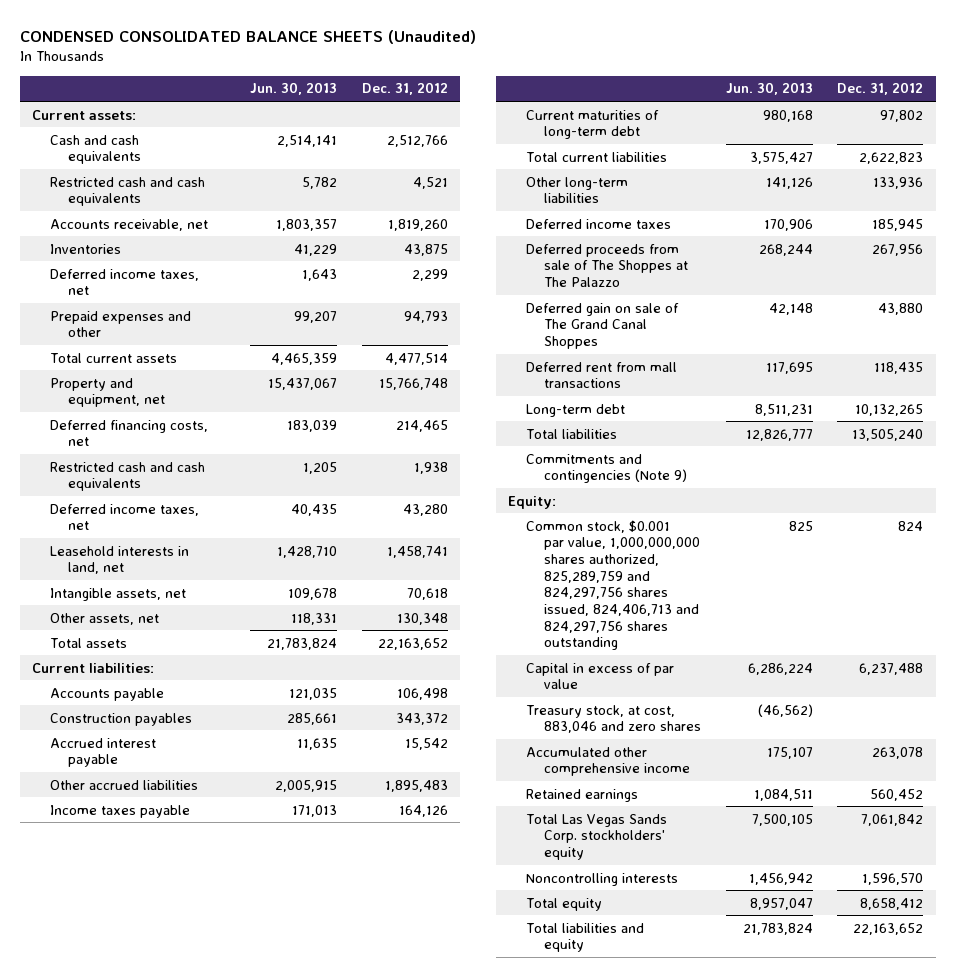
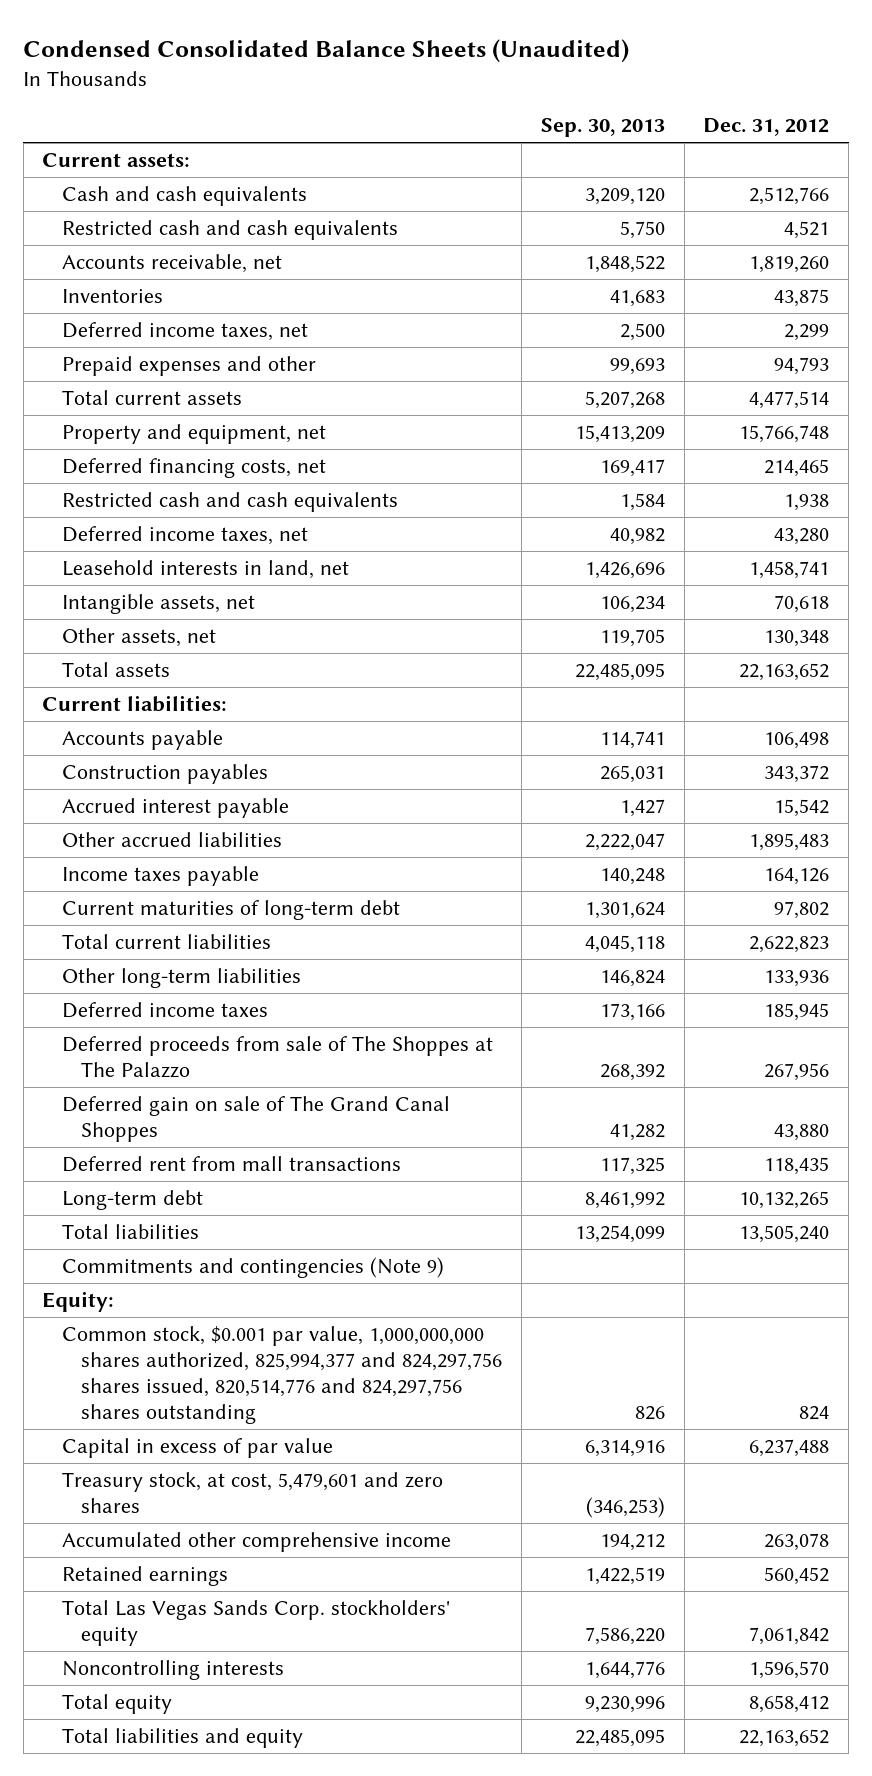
[20,30,477,45] CONDENSED CONSOLIDATED BALANCE SHEETS (Unaudited) -> [23,38,630,63] Condensed Consolidated Balance Sheets (Unaudited)
[249,82,337,96] Jun. 30, 2013 -> none
none -> [540,118,665,138] Sep. 30, 2013
[525,519,700,651] Common stock, $0.001 par value, 1,000,000,000 shares authorized, 825,289,759 and 824,297,756 shares issued, 824,406,713 and 824,297,756 shares outstanding -> [61,1326,503,1424] Common stock, $0.001 par value, 1,000,000,000 shares authorized, 825,994,377 and 824,297,756 shares issued, 820,514,776 and 824,297,756 shares outstanding
[525,704,701,734] Treasury stock, at cost, 883,046 and zero shares -> [61,1472,443,1513] Treasury stock, at cost, 5,479,601 and zero shares

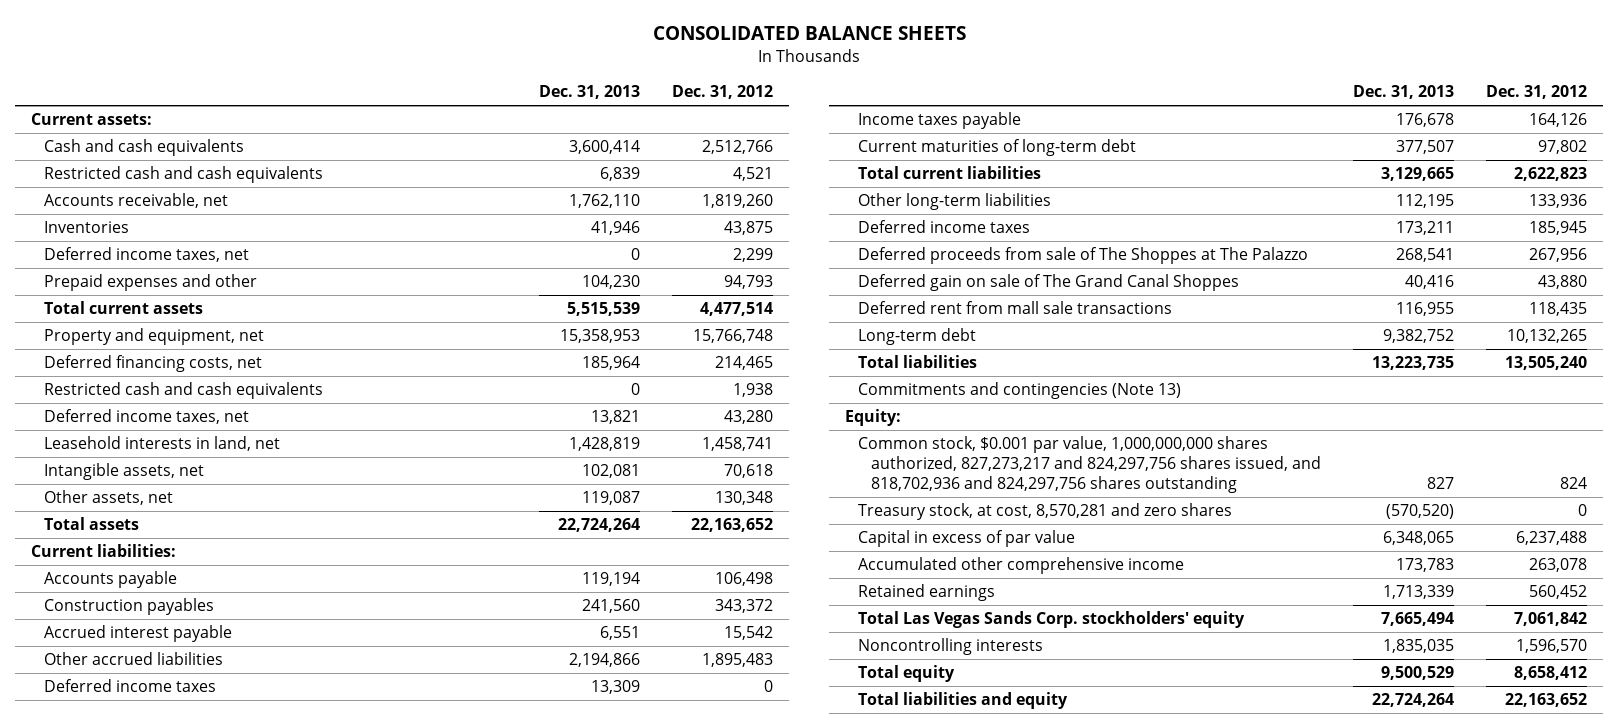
[23,38,630,63] Condensed Consolidated Balance Sheets (Unaudited) -> [653,26,967,41] CONSOLIDATED BALANCE SHEETS
[540,118,665,138] Sep. 30, 2013 -> none
none -> [539,85,641,100] Dec. 31, 2013
none -> [44,679,217,693] Deferred income taxes
[61,1156,401,1173] Deferred rent from mall transactions -> [858,301,1173,315] Deferred rent from mall sale transactions
[61,1257,444,1279] Commitments and contingencies (Note 9) -> [858,382,1182,400] Commitments and contingencies (Note 13)
[61,1326,503,1424] Common stock, $0.001 par value, 1,000,000,000 shares authorized, 825,994,377 and 824,297,756 shares issued, 820,514,776 and 824,297,756 shares outstanding -> [858,436,1322,494] Common stock, $0.001 par value, 1,000,000,000 shares authorized, 827,273,217 and 824,297,756 shares issued, and 818,702,936 and 824,297,756 shares outstanding
none -> [858,503,1233,521] Treasury stock, at cost, 8,570,281 and zero shares
[61,1472,443,1513] Treasury stock, at cost, 5,479,601 and zero shares -> none

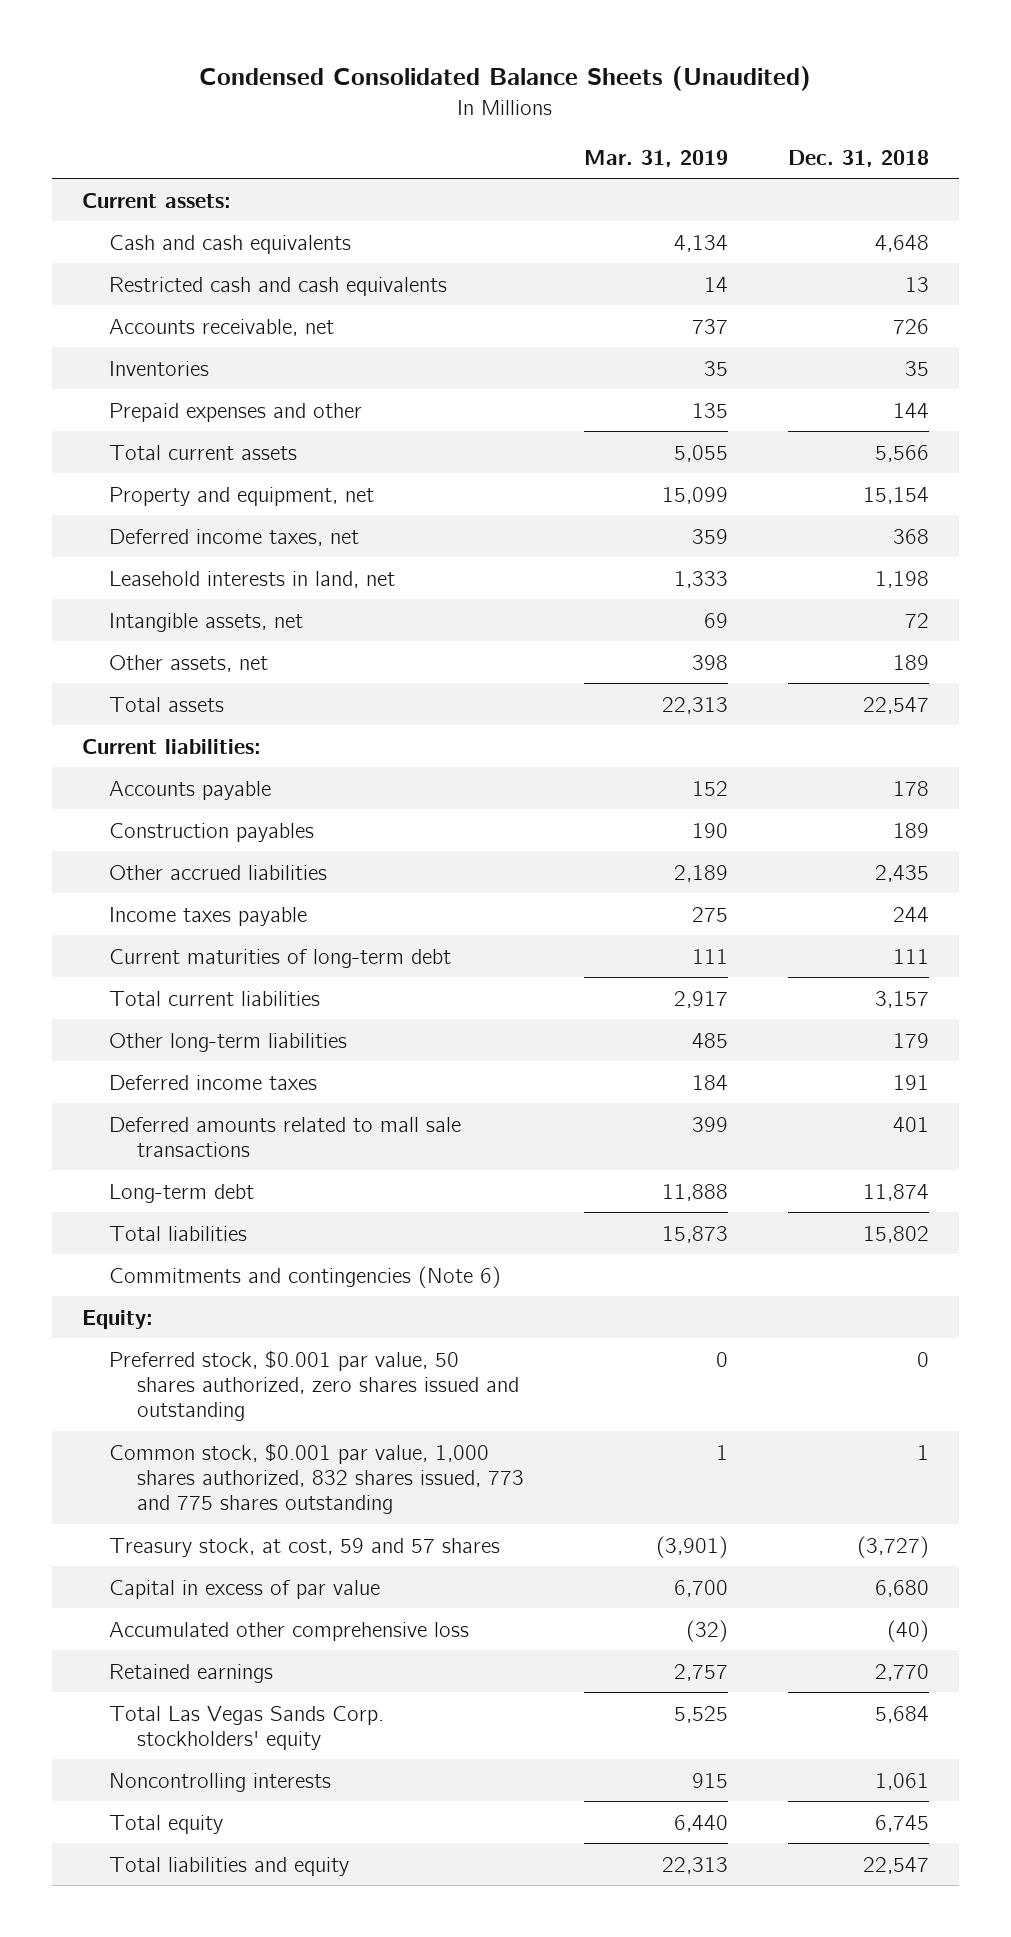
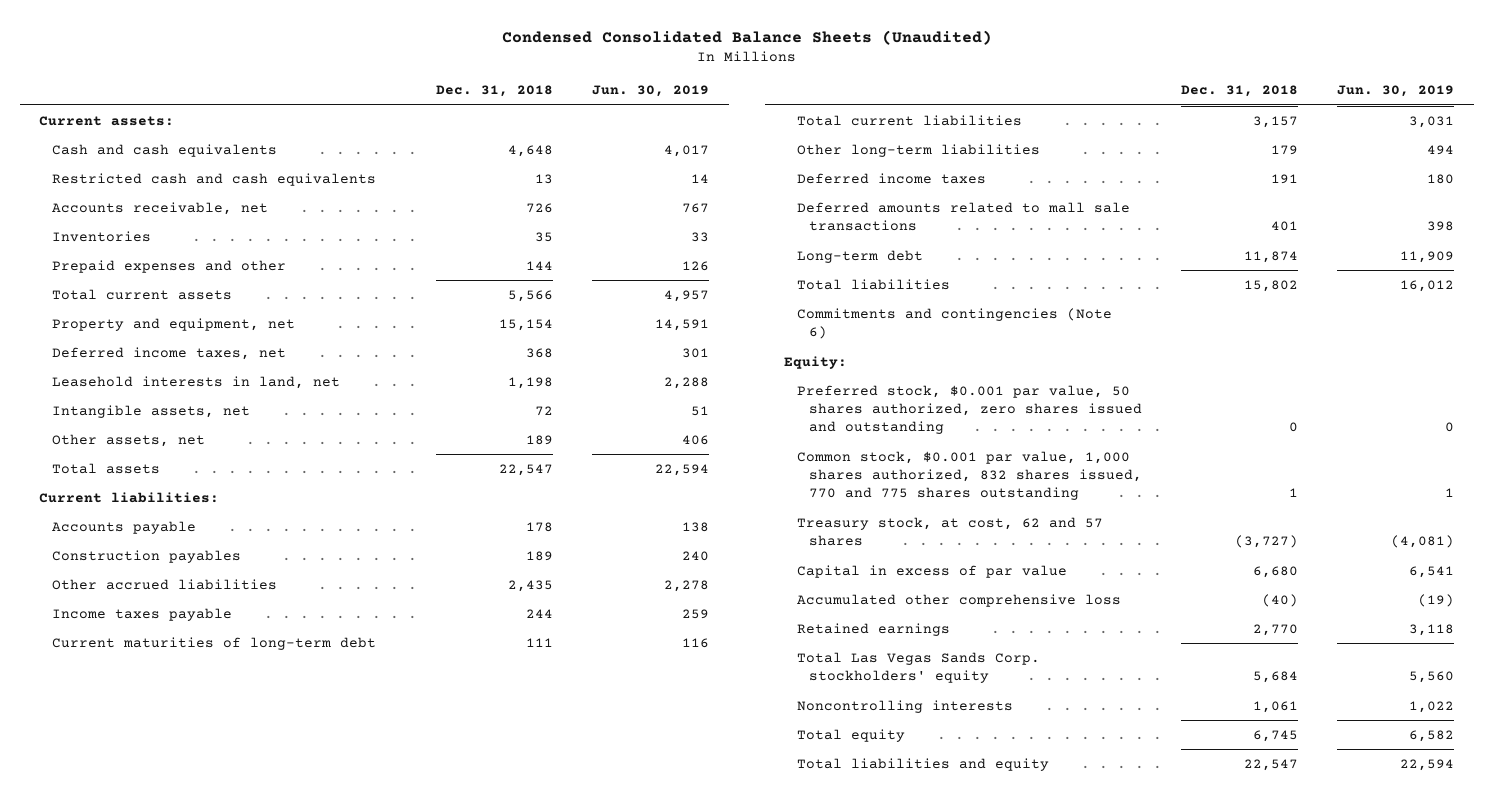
[583,149,728,167] Mar. 31, 2019 -> none
none -> [592,85,710,98] Jun. 30, 2019
[109,1442,524,1515] Common stock, $0.001 par value, 1,000 shares authorized, 832 shares issued, 773 and 775 shares outstanding -> [796,450,1143,501] Common stock, $0.001 par value, 1,000 shares authorized, 832 shares issued, 770 and 775 shares outstanding
[109,1537,501,1557] Treasury stock, at cost, 59 and 57 shares -> [796,516,1103,547] Treasury stock, at cost, 62 and 57 shares

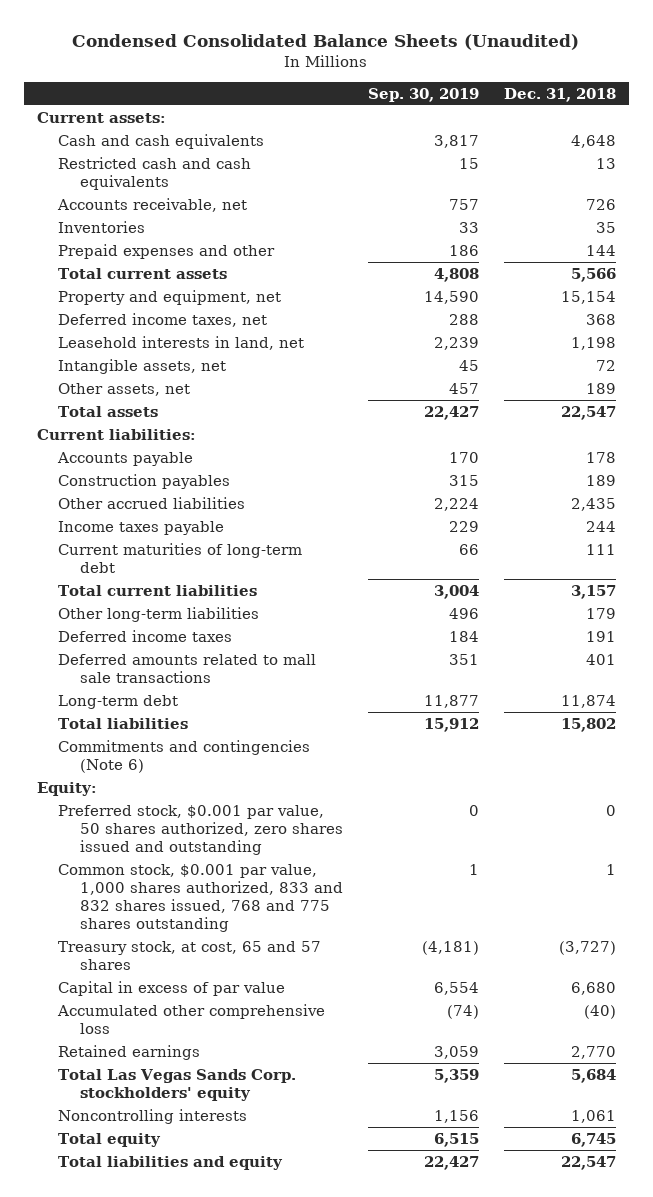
[592,85,710,98] Jun. 30, 2019 -> none
none -> [367,87,479,102] Sep. 30, 2019
[796,450,1143,501] Common stock, $0.001 par value, 1,000 shares authorized, 832 shares issued, 770 and 775 shares outstanding -> [58,863,343,933] Common stock, $0.001 par value, 1,000 shares authorized, 833 and 832 shares issued, 768 and 775 shares outstanding
[796,516,1103,547] Treasury stock, at cost, 62 and 57 shares -> [58,940,322,970] Treasury stock, at cost, 65 and 57 shares

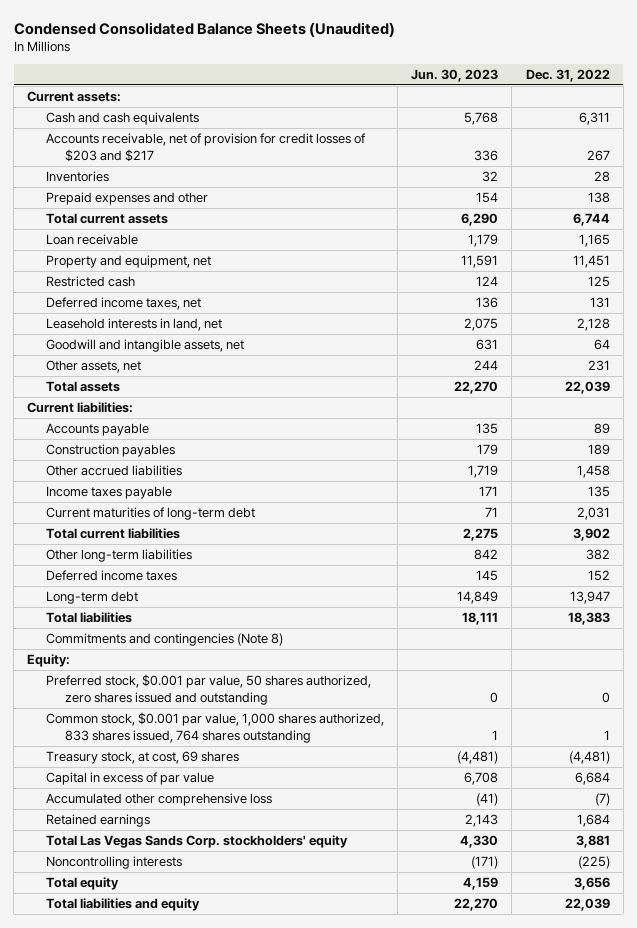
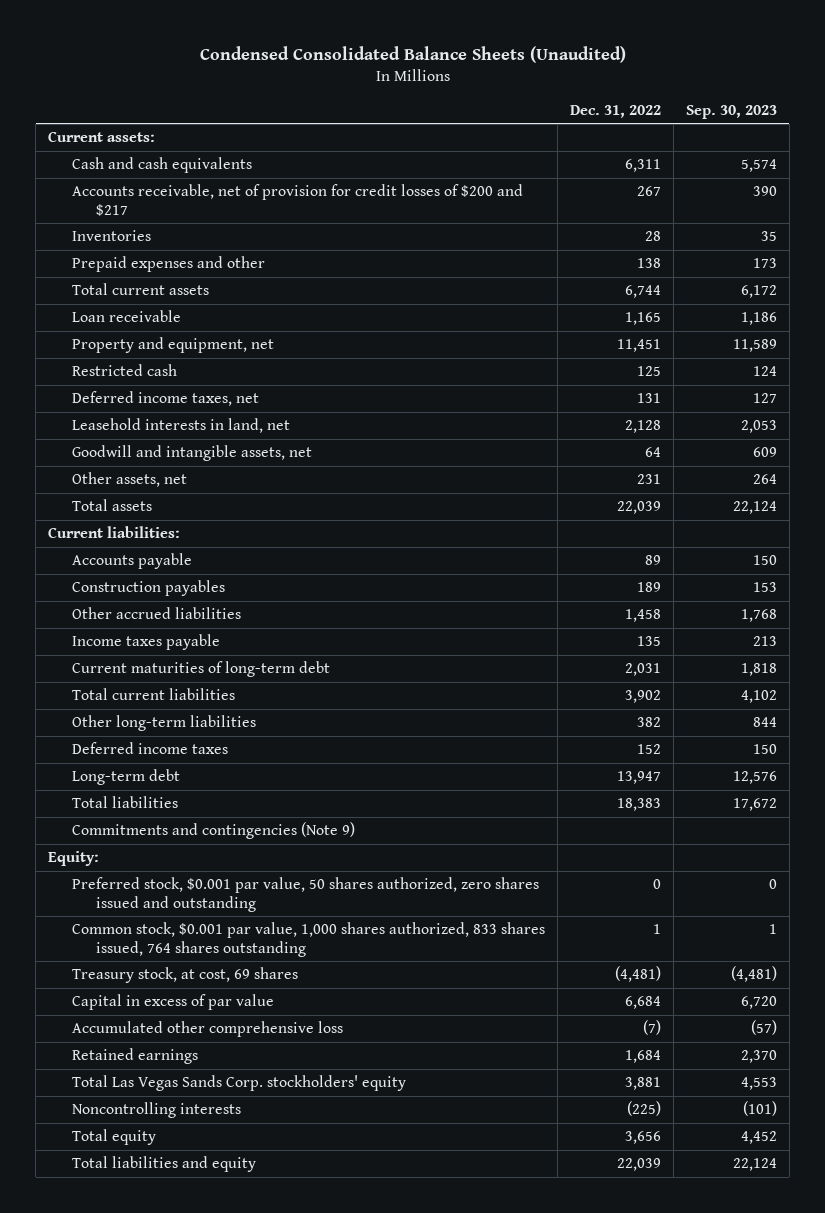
[411,68,499,82] Jun. 30, 2023 -> none
none -> [685,104,777,119] Sep. 30, 2023
[45,133,366,162] Accounts receivable, net of provision for credit losses of $203 and $217 -> [72,184,524,216] Accounts receivable, net of provision for credit losses of $200 and $217
[45,633,283,647] Commitments and contingencies (Note 8) -> [72,822,356,840] Commitments and contingencies (Note 9)

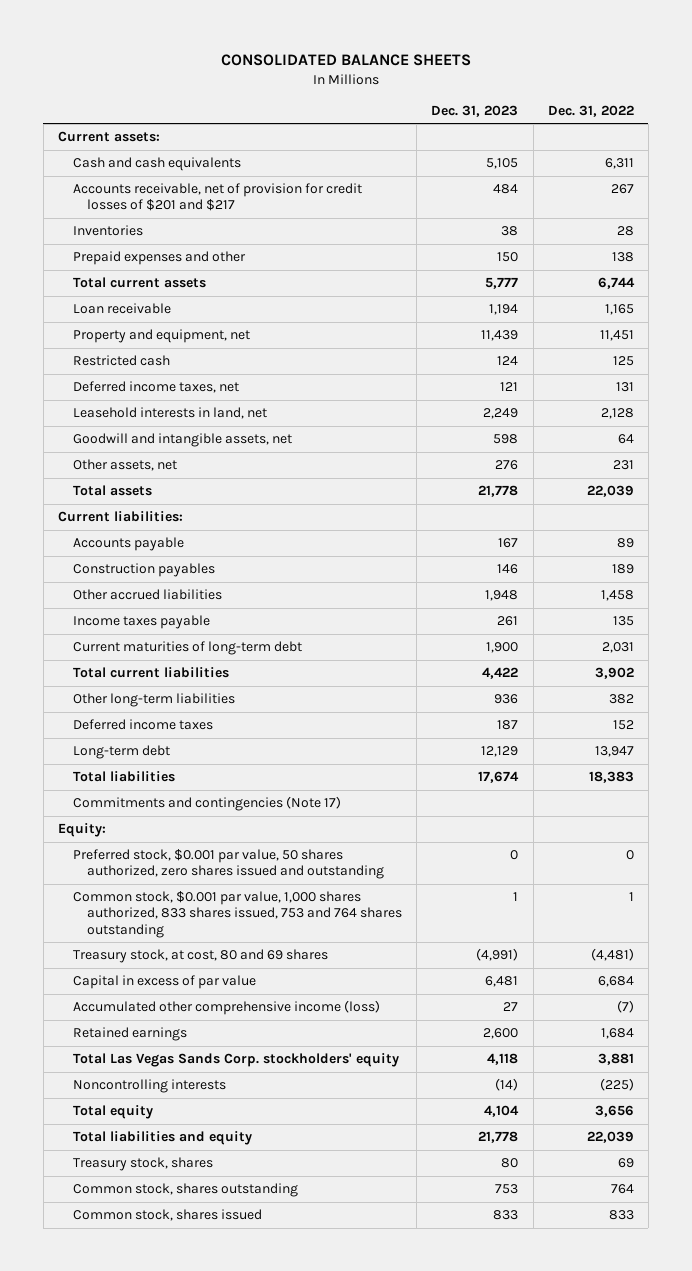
[199,45,626,63] Condensed Consolidated Balance Sheets (Unaudited) -> [220,53,471,66] CONSOLIDATED BALANCE SHEETS
[685,104,777,119] Sep. 30, 2023 -> none
none -> [431,104,519,117] Dec. 31, 2023
[72,184,524,216] Accounts receivable, net of provision for credit losses of $200 and $217 -> [72,183,362,212] Accounts receivable, net of provision for credit losses of $201 and $217
[72,822,356,840] Commitments and contingencies (Note 9) -> [72,796,341,812] Commitments and contingencies (Note 17)
[72,922,546,957] Common stock, $0.001 par value, 1,000 shares authorized, 833 shares issued, 764 shares outstanding -> [72,891,402,938] Common stock, $0.001 par value, 1,000 shares authorized, 833 shares issued, 753 and 764 shares outstanding
[72,967,299,984] Treasury stock, at cost, 69 shares -> [72,949,328,964] Treasury stock, at cost, 80 and 69 shares
[72,1021,344,1038] Accumulated other comprehensive loss -> [72,1000,380,1016] Accumulated other comprehensive income (loss)
none -> [72,1157,213,1172] Treasury stock, shares
none -> [72,1183,298,1198] Common stock, shares outstanding
none -> [72,1209,262,1222] Common stock, shares issued

